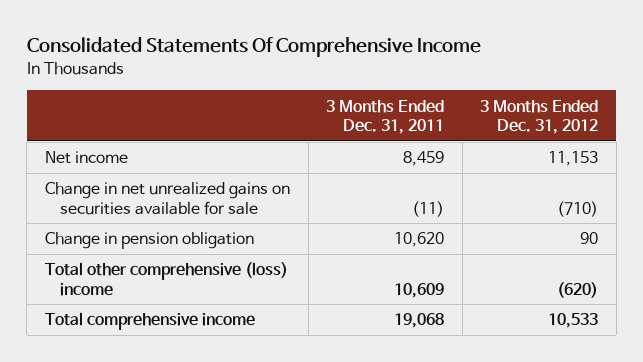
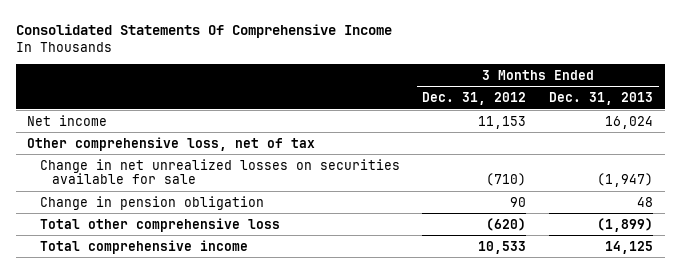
[326,99,445,134] 3 Months Ended Dec. 31, 2011 -> none
none -> [549,91,654,105] Dec. 31, 2013
none -> [27,136,316,151] Other comprehensive loss, net of tax
[44,182,290,215] Change in net unrealized gains on securities available for sale -> [39,158,400,184] Change in net unrealized losses on securities available for sale
[44,262,288,296] Total other comprehensive (loss) income -> [39,217,280,232] Total other comprehensive loss

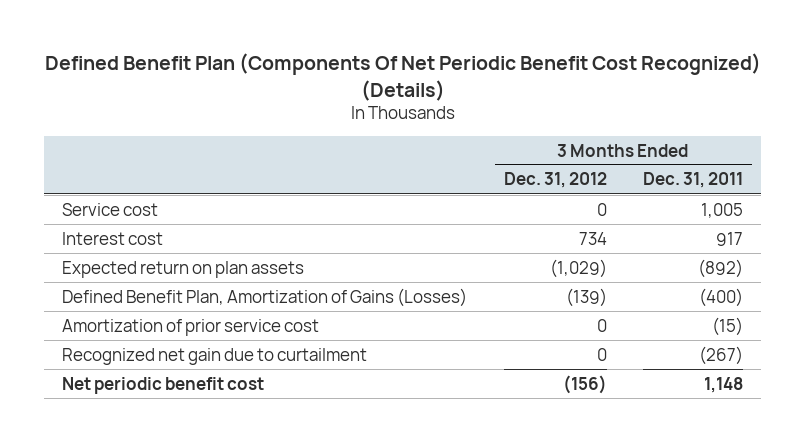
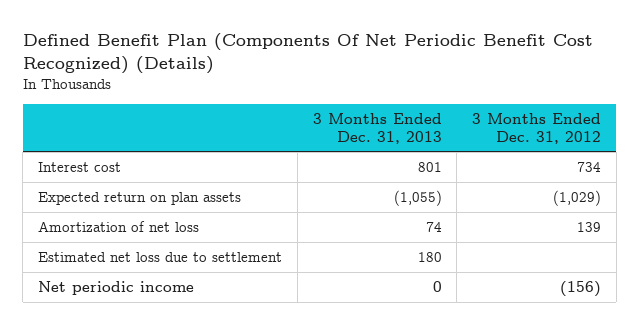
[642,172,743,189] Dec. 31, 2011 -> none
none -> [312,112,442,144] 3 Months Ended Dec. 31, 2013
[62,202,159,216] Service cost -> none
[62,318,320,336] Amortization of prior service cost -> none
[62,347,368,365] Recognized net gain due to curtailment -> none
[62,287,468,307] Defined Benefit Plan, Amortization of Gains (Losses) -> [38,220,200,232] Amortization of net loss
[565,287,607,307] (139) -> [577,221,602,232] 139
none -> [38,251,283,262] Estimated net loss due to settlement
[62,376,265,394] Net periodic benefit cost -> [38,280,195,295] Net periodic income

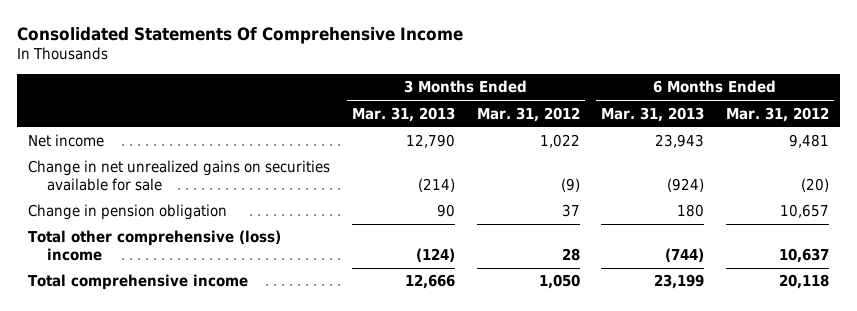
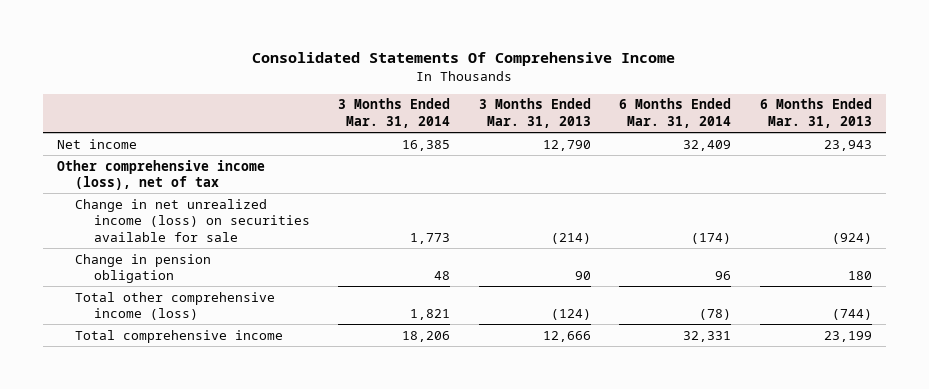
[476,106,580,122] Mar. 31, 2012 -> none
[725,106,829,122] Mar. 31, 2012 -> none
none -> [338,98,451,129] 3 Months Ended Mar. 31, 2014
none -> [619,98,732,129] 6 Months Ended Mar. 31, 2014
none -> [57,159,266,191] Other comprehensive income (loss), net of tax
[28,160,331,192] Change in net unrealized gains on securities available for sale -> [75,198,310,242] Change in net unrealized income (loss) on securities available for sale
[28,230,282,262] Total other comprehensive (loss) income -> [75,291,276,321] Total other comprehensive income (loss)

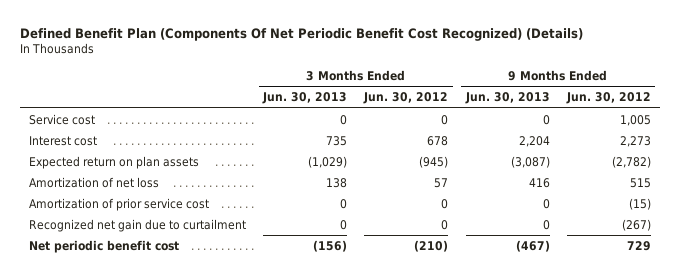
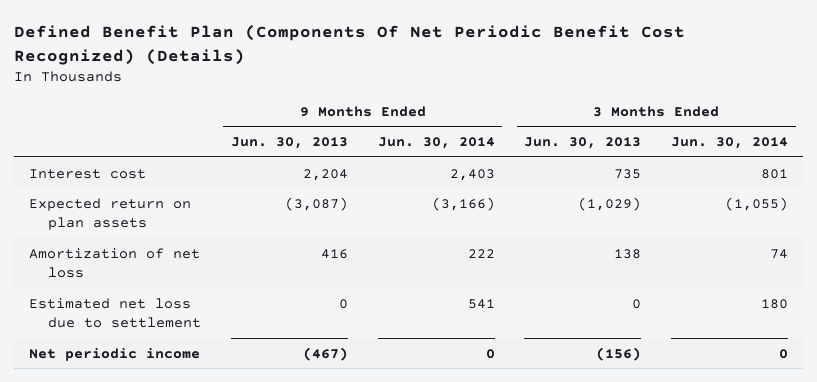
[363,92,449,105] Jun. 30, 2012 -> none
[566,92,652,105] Jun. 30, 2012 -> none
none -> [377,136,495,149] Jun. 30, 2014
none -> [671,136,789,149] Jun. 30, 2014
[28,113,95,125] Service cost -> none
[28,197,209,211] Amortization of prior service cost -> none
[28,218,246,232] Recognized net gain due to curtailment -> none
none -> [28,297,202,329] Estimated net loss due to settlement
[28,239,179,253] Net periodic benefit cost -> [28,347,200,361] Net periodic income

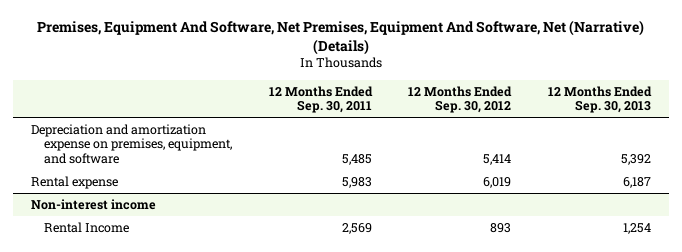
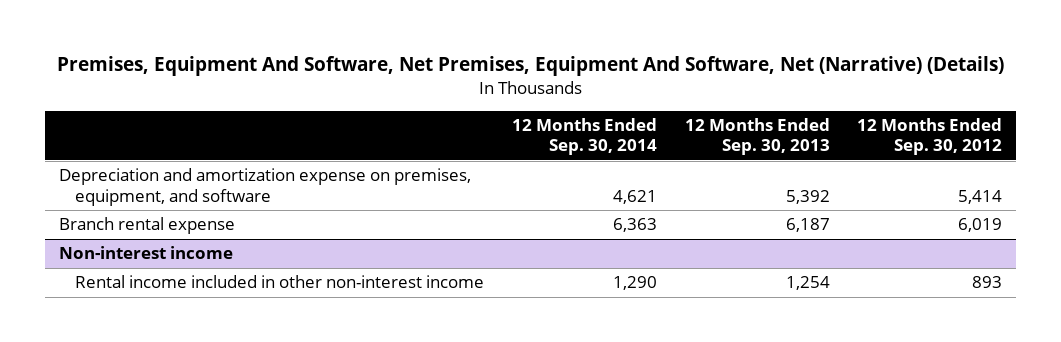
[268,85,373,113] 12 Months Ended Sep. 30, 2011 -> none
none -> [512,118,658,156] 12 Months Ended Sep. 30, 2014
[31,175,119,189] Rental expense -> [59,217,236,235] Branch rental expense
[43,221,129,233] Rental Income -> [75,275,485,289] Rental income included in other non-interest income

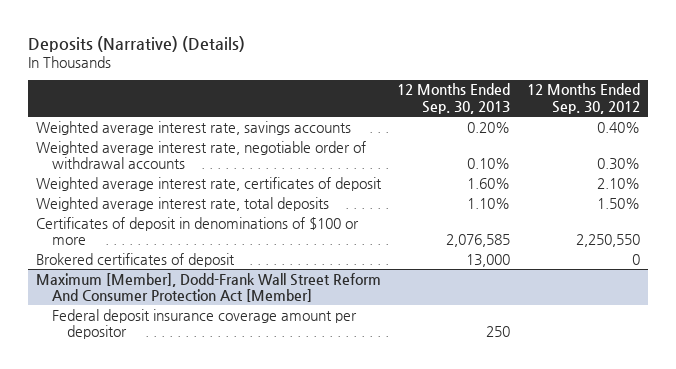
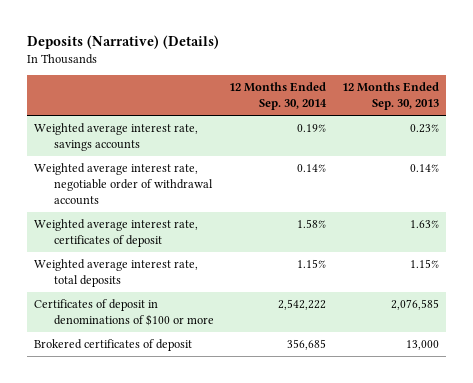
[526,83,640,114] 12 Months Ended Sep. 30, 2012 -> none
none -> [229,82,328,111] 12 Months Ended Sep. 30, 2014
[467,121,511,133] 0.20% -> [409,124,439,134] 0.23%
[467,157,511,169] 0.10% -> [409,164,439,173] 0.14%
[467,177,511,189] 1.60% -> [409,220,439,229] 1.63%
[467,197,511,209] 1.10% -> [409,259,439,269] 1.15%
[36,272,382,302] Maximum [Member], Dodd-Frank Wall Street Reform And Consumer Protection Act [Member] -> none
[51,308,357,339] Federal deposit insurance coverage amount per depositor -> none

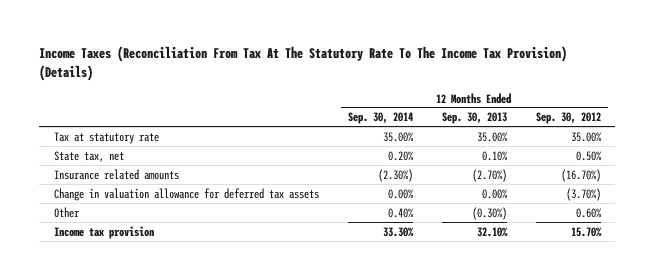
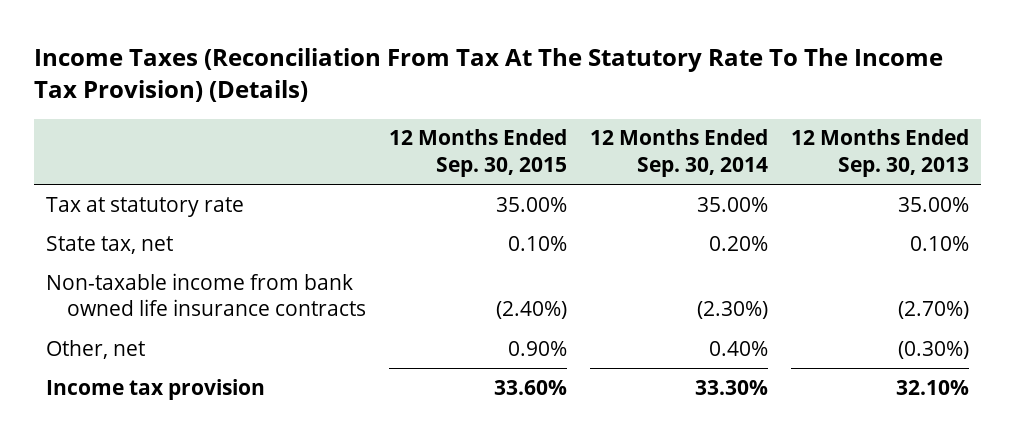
[535,112,601,125] Sep. 30, 2012 -> none
none -> [388,129,567,177] 12 Months Ended Sep. 30, 2015
[53,187,319,201] Change in valuation allowance for deferred tax assets -> none
[53,168,179,180] Insurance related amounts -> [45,272,366,317] Non-taxable income from bank owned life insurance contracts
[53,206,80,218] Other -> [45,339,145,359] Other, net

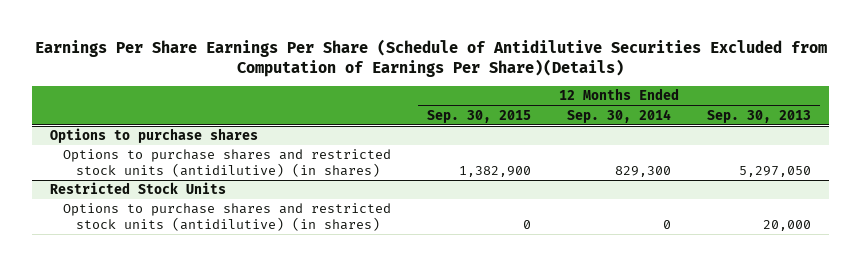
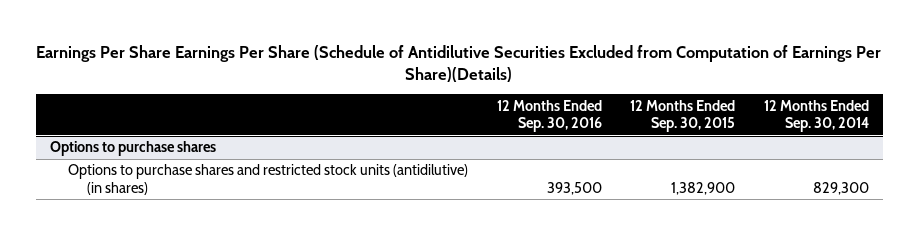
[706,109,811,123] Sep. 30, 2013 -> none
none -> [496,99,602,133] 12 Months Ended Sep. 30, 2016
[50,182,227,195] Restricted Stock Units -> none
[63,203,392,231] Options to purchase shares and restricted stock units (antidilutive) (in shares) -> none

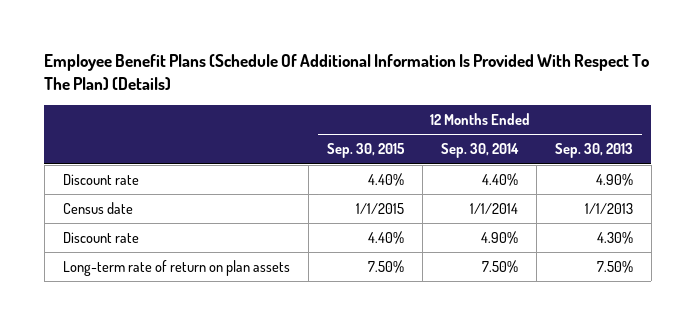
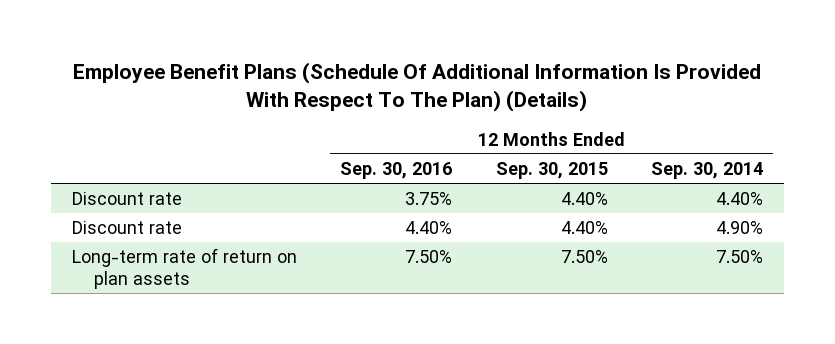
[554,143,633,159] Sep. 30, 2013 -> none
none -> [340,161,453,179] Sep. 30, 2016
[62,202,133,215] Census date -> none

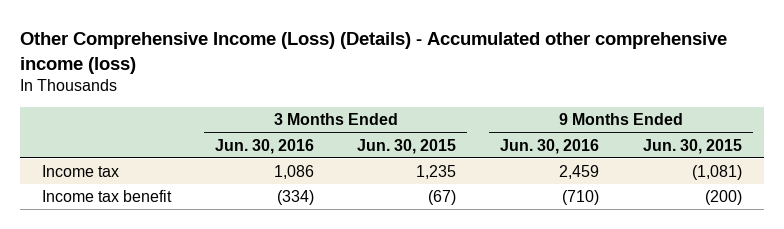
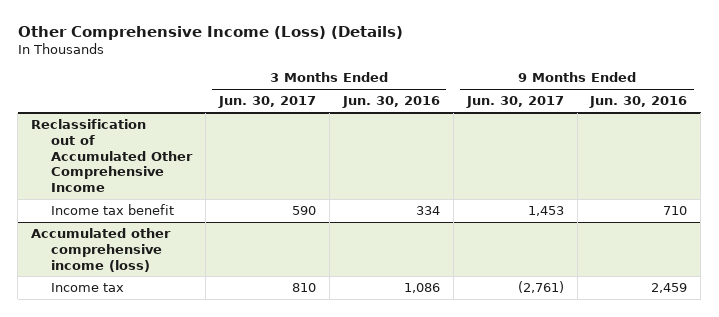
[20,31,728,74] Other Comprehensive Income (Loss) (Details) - Accumulated other comprehensive income (loss) -> [17,26,403,41] Other Comprehensive Income (Loss) (Details)
[357,138,457,154] Jun. 30, 2015 -> none
[642,138,742,154] Jun. 30, 2015 -> none
none -> [217,96,316,109] Jun. 30, 2017
none -> [465,96,564,109] Jun. 30, 2017
none -> [31,118,194,193] Reclassification out of Accumulated Other Comprehensive Income
none -> [51,203,175,215] Income tax benefit
none -> [31,227,172,272] Accumulated other comprehensive income (loss)
[41,190,172,203] Income tax benefit -> none

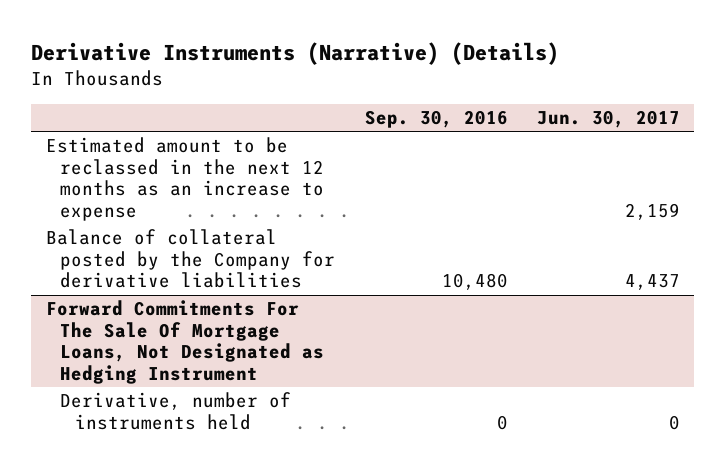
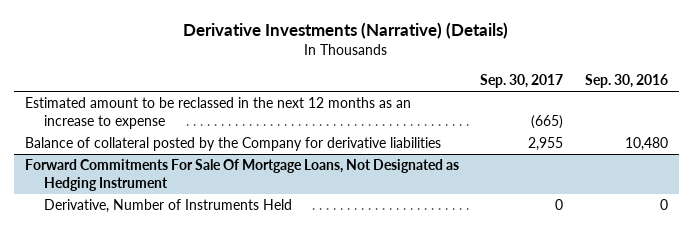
[31,42,560,66] Derivative Instruments (Narrative) (Details) -> [183,21,509,39] Derivative Investments (Narrative) (Details)
[536,109,680,128] Jun. 30, 2017 -> none
none -> [480,74,564,89] Sep. 30, 2017
[46,300,325,384] Forward Commitments For The Sale Of Mortgage Loans, Not Designated as Hedging Instrument -> [24,159,459,191] Forward Commitments For Sale Of Mortgage Loans, Not Designated as Hedging Instrument
[60,392,292,430] Derivative, number of instruments held -> [44,199,293,214] Derivative, Number of Instruments Held

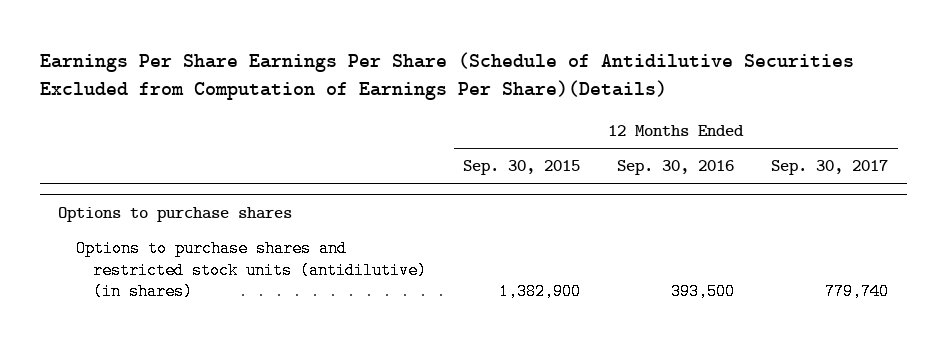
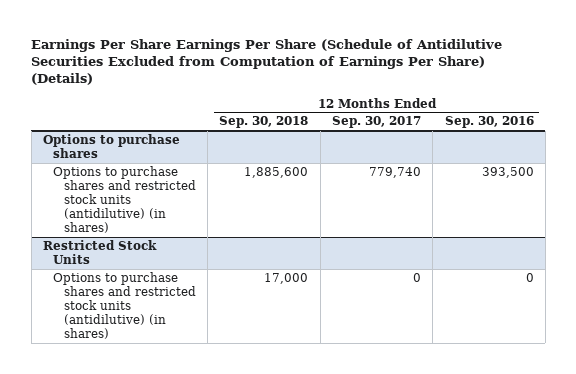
[39,52,854,101] Earnings Per Share Earnings Per Share (Schedule of Antidilutive Securities Excluded from Computation of Earnings Per Share)(Details) -> [31,38,503,86] Earnings Per Share Earnings Per Share (Schedule of Antidilutive Securities Excluded from Computation of Earnings Per Share) (Details)
[463,160,581,176] Sep. 30, 2015 -> none
none -> [219,116,309,129] Sep. 30, 2018
none -> [42,239,157,264] Restricted Stock Units
none -> [53,271,196,339] Options to purchase shares and restricted stock units (antidilutive) (in shares)

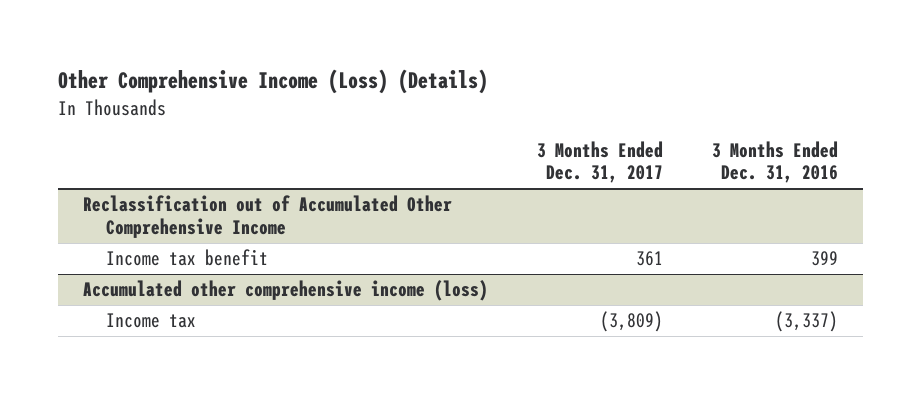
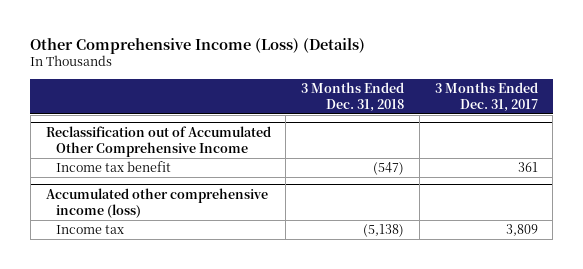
[712,140,839,184] 3 Months Ended Dec. 31, 2016 -> none
none -> [301,82,405,112] 3 Months Ended Dec. 31, 2018
[600,311,664,333] (3,809) -> [505,224,538,237] 3,809

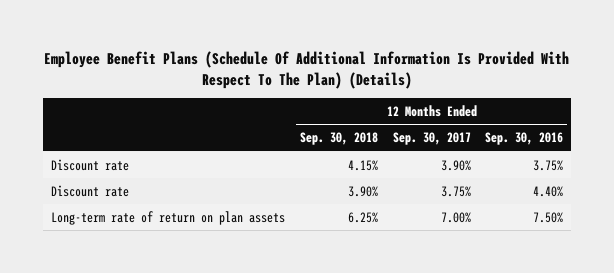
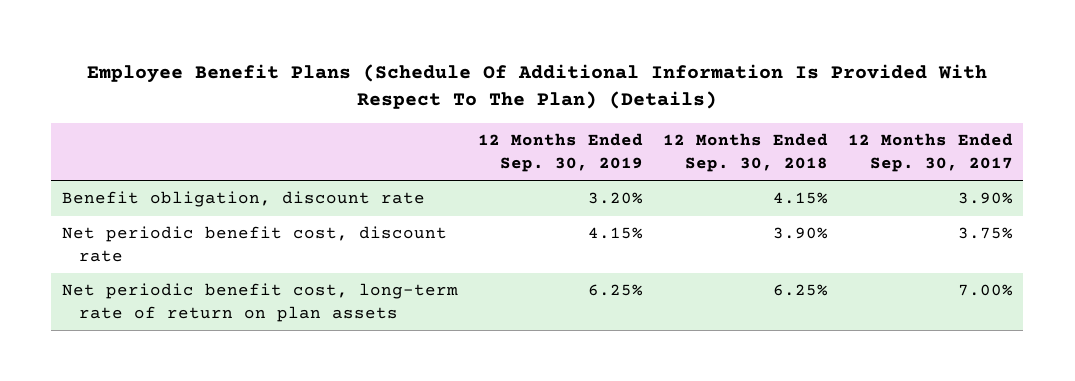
[485,132,564,146] Sep. 30, 2016 -> none
none -> [477,133,643,172] 12 Months Ended Sep. 30, 2019
[50,158,129,171] Discount rate -> [61,191,425,208] Benefit obligation, discount rate
[50,184,129,197] Discount rate -> [61,226,447,262] Net periodic benefit cost, discount rate
[50,210,285,225] Long-term rate of return on plan assets -> [61,283,458,322] Net periodic benefit cost, long-term rate of return on plan assets

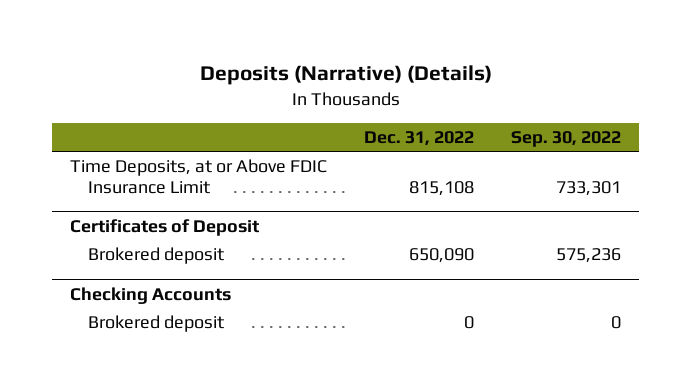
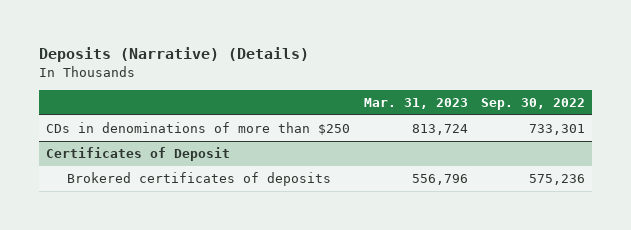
[364,130,475,146] Dec. 31, 2022 -> none
none -> [363,98,468,110] Mar. 31, 2023
[70,159,328,195] Time Deposits, at or Above FDIC Insurance Limit -> [45,122,350,136] CDs in denominations of more than $250
[70,286,232,304] Checking Accounts -> none
[87,315,224,333] Brokered deposit -> none
[87,247,224,265] Brokered deposit -> [66,172,331,187] Brokered certificates of deposits

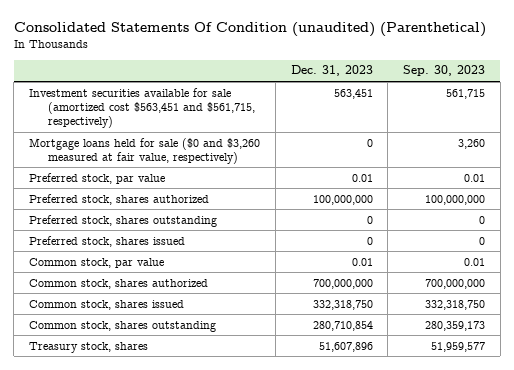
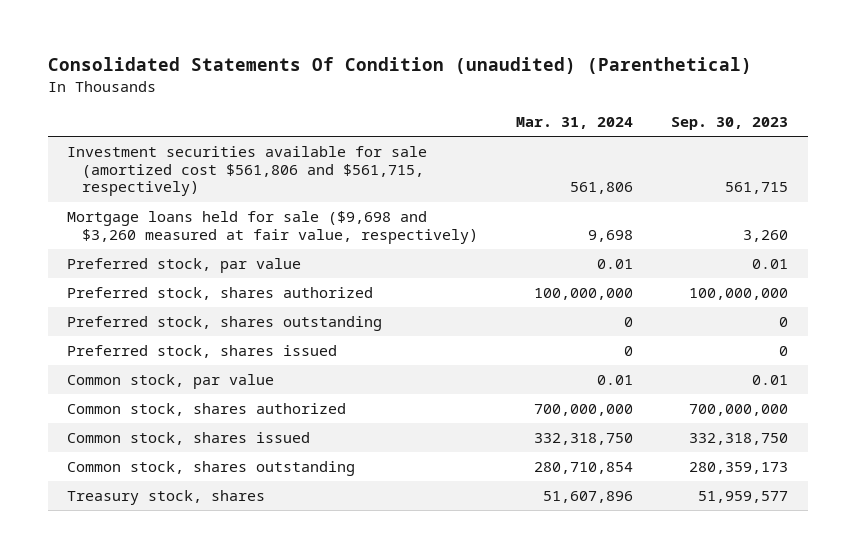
[290,65,373,77] Dec. 31, 2023 -> none
none -> [516,116,634,129] Mar. 31, 2024
[29,87,255,128] Investment securities available for sale (amortized cost $563,451 and $561,715, respectively) -> [66,146,427,197] Investment securities available for sale (amortized cost $561,806 and $561,715, respectively)
[29,137,261,164] Mortgage loans held for sale ($0 and $3,260 measured at fair value, respectively) -> [66,211,478,244] Mortgage loans held for sale ($9,698 and $3,260 measured at fair value, respectively)

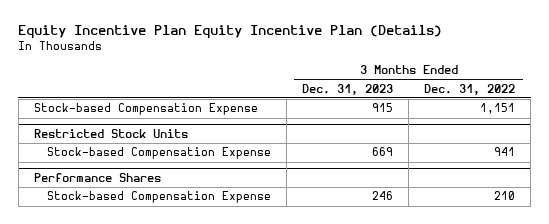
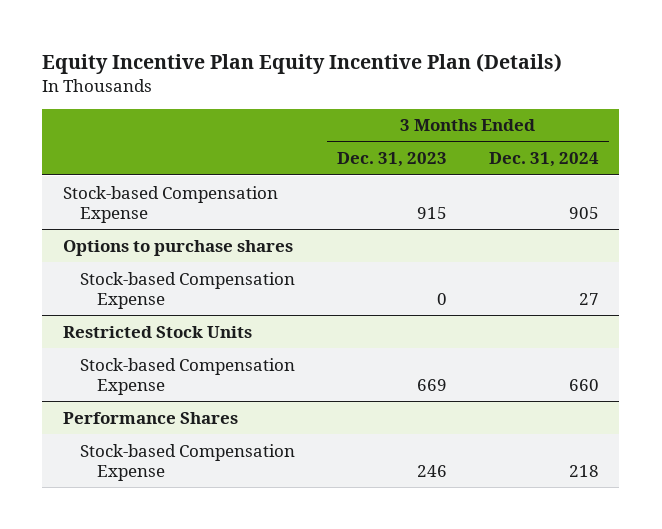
[424,83,516,95] Dec. 31, 2022 -> none
none -> [488,152,599,168] Dec. 31, 2024
none -> [63,239,294,256] Options to purchase shares
none -> [80,271,296,309] Stock-based Compensation Expense

